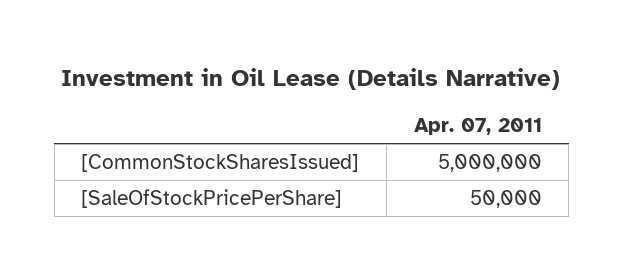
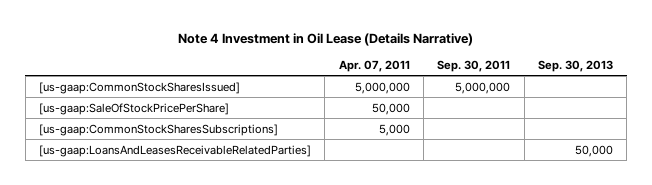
[61,68,561,91] Investment in Oil Lease (Details Narrative) -> [177,32,473,46] Note 4 Investment in Oil Lease (Details Narrative)
none -> [437,59,511,72] Sep. 30, 2011
none -> [537,59,613,72] Sep. 30, 2013
[81,154,360,173] [CommonStockSharesIssued] -> [38,81,240,94] [us-gaap:CommonStockSharesIssued]
[81,189,343,209] [SaleOfStockPricePerShare] -> [38,102,229,115] [us-gaap:SaleOfStockPricePerShare]
none -> [38,123,278,136] [us-gaap:CommonStockSharesSubscriptions]
none -> [38,144,311,157] [us-gaap:LoansAndLeasesReceivableRelatedParties]

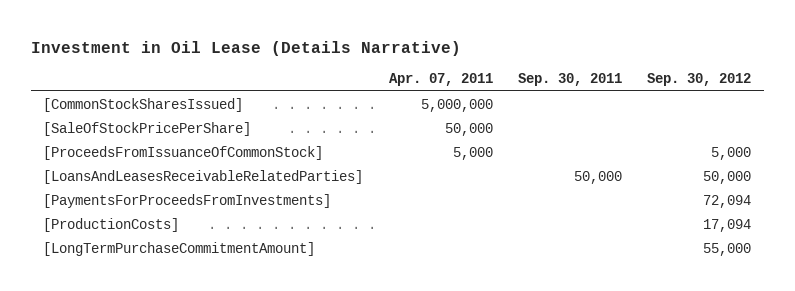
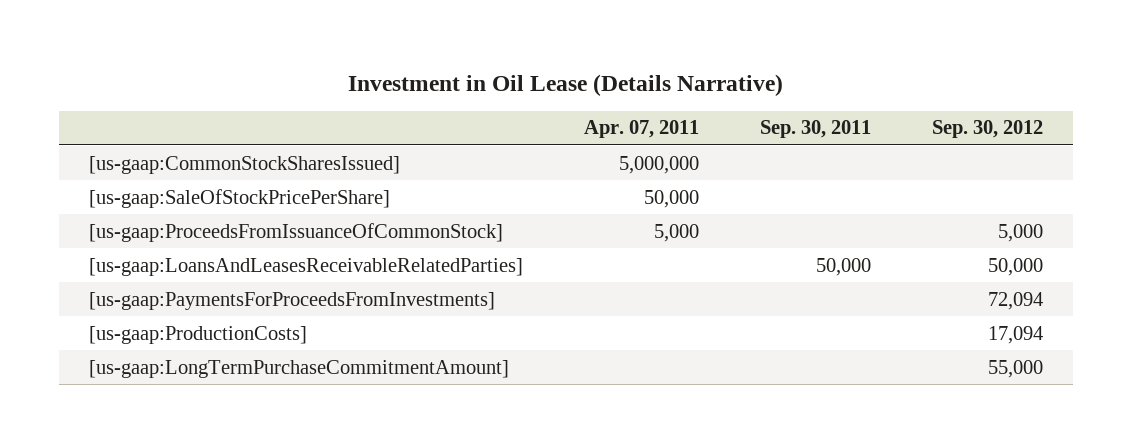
[43,241,316,256] [LongTermPurchaseCommitmentAmount] -> none
[43,97,244,112] [CommonStockSharesIssued] -> [89,155,401,174] [us-gaap:CommonStockSharesIssued]
[43,121,252,136] [SaleOfStockPricePerShare] -> [89,188,391,208] [us-gaap:SaleOfStockPricePerShare]
[43,145,324,160] [ProceedsFromIssuanceOfCommonStock] -> [89,222,504,242] [us-gaap:ProceedsFromIssuanceOfCommonStock]
[43,169,364,184] [LoansAndLeasesReceivableRelatedParties] -> [89,257,524,276] [us-gaap:LoansAndLeasesReceivableRelatedParties]
[43,193,332,208] [PaymentsForProceedsFromInvestments] -> [89,291,496,310] [us-gaap:PaymentsForProceedsFromInvestments]
[43,217,180,232] [ProductionCosts] -> [89,325,308,344] [us-gaap:ProductionCosts]
none -> [89,359,510,378] [us-gaap:LongTermPurchaseCommitmentAmount]

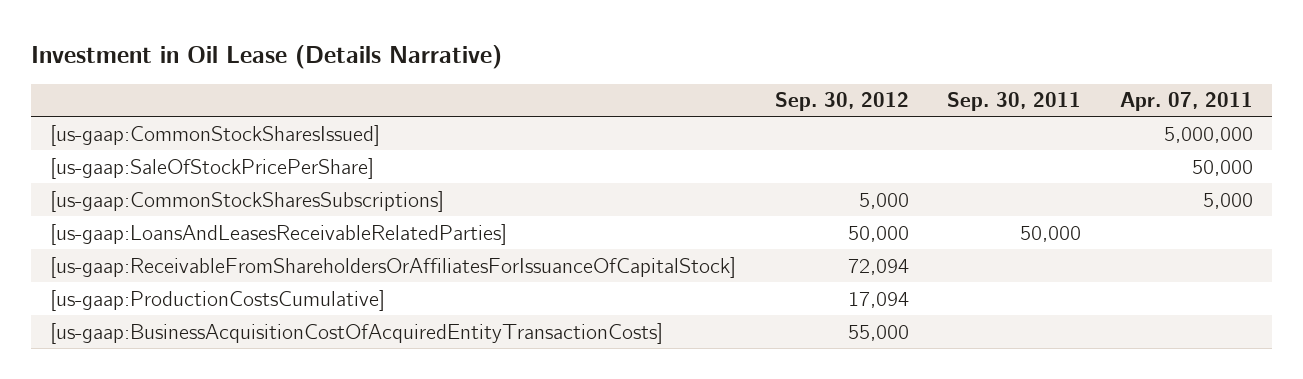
[89,222,504,242] [us-gaap:ProceedsFromIssuanceOfCommonStock] -> [50,190,445,212] [us-gaap:CommonStockSharesSubscriptions]
[89,291,496,310] [us-gaap:PaymentsForProceedsFromInvestments] -> [50,256,737,278] [us-gaap:ReceivableFromShareholdersOrAffiliatesForIssuanceOfCapitalStock]
[89,325,308,344] [us-gaap:ProductionCosts] -> [50,289,386,311] [us-gaap:ProductionCostsCumulative]
[89,359,510,378] [us-gaap:LongTermPurchaseCommitmentAmount] -> [50,322,664,344] [us-gaap:BusinessAcquisitionCostOfAcquiredEntityTransactionCosts]

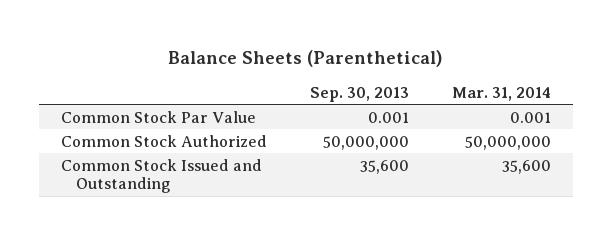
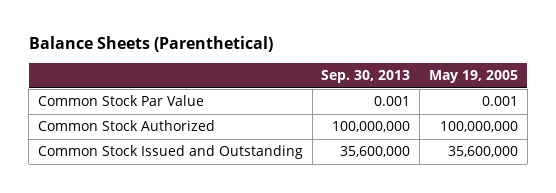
[452,86,552,101] Mar. 31, 2014 -> none
none -> [428,69,518,83] May 19, 2005
[323,135,410,150] 50,000,000 -> [332,121,411,133] 100,000,000
[360,159,410,174] 35,600 -> [340,146,411,158] 35,600,000

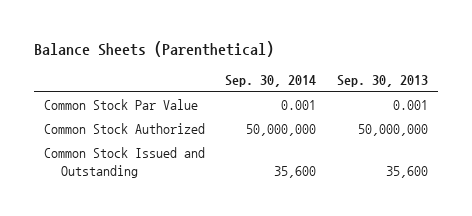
[428,69,518,83] May 19, 2005 -> none
none -> [225,75,317,88] Sep. 30, 2014
[332,121,411,133] 100,000,000 -> [357,124,428,137] 50,000,000
[340,146,411,158] 35,600,000 -> [385,165,428,178] 35,600

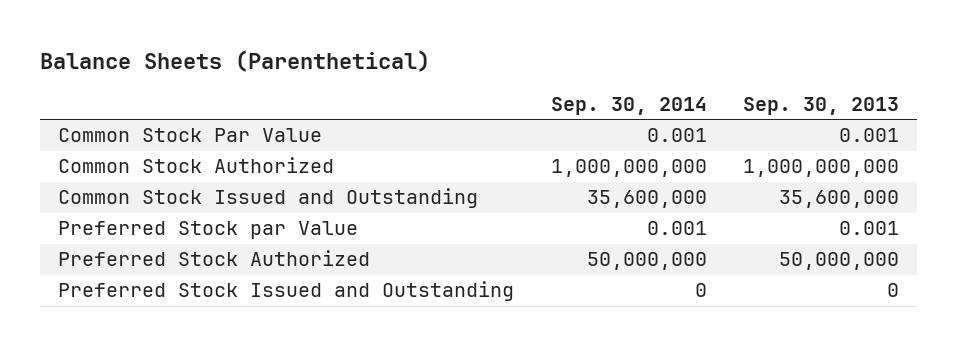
[246,124,317,137] 50,000,000 -> [550,159,707,178] 1,000,000,000
[357,124,428,137] 50,000,000 -> [743,159,900,178] 1,000,000,000
[274,165,317,178] 35,600 -> [586,190,707,209] 35,600,000
[385,165,428,178] 35,600 -> [779,190,900,209] 35,600,000
none -> [57,221,358,240] Preferred Stock par Value
none -> [57,250,370,267] Preferred Stock Authorized
none -> [57,281,514,302] Preferred Stock Issued and Outstanding

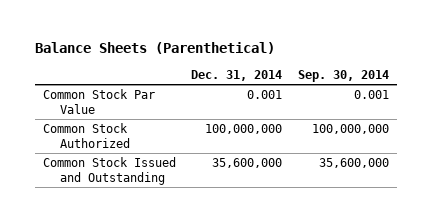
[743,97,900,116] Sep. 30, 2013 -> none
none -> [191,70,283,82] Dec. 31, 2014
[550,159,707,178] 1,000,000,000 -> [311,123,389,134] 100,000,000
[57,221,358,240] Preferred Stock par Value -> none
[57,250,370,267] Preferred Stock Authorized -> none
[57,281,514,302] Preferred Stock Issued and Outstanding -> none

